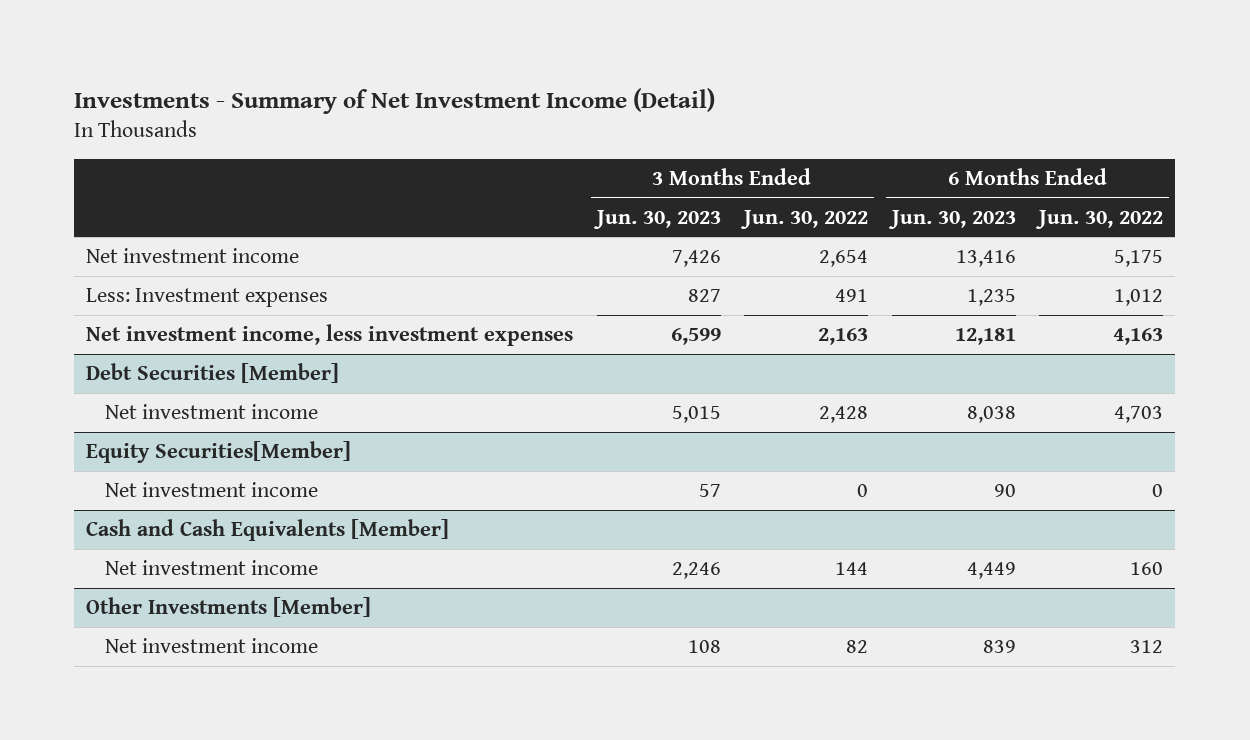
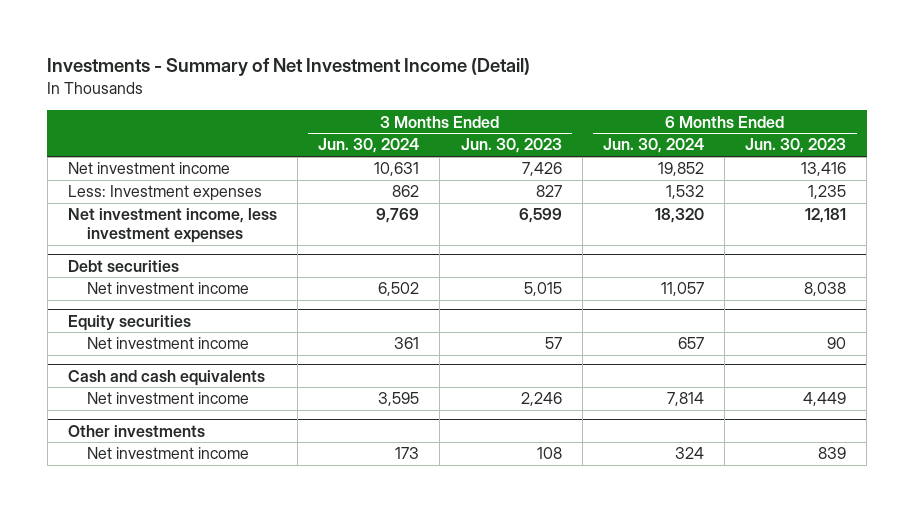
[740,209,869,229] Jun. 30, 2022 -> none
[1035,209,1164,229] Jun. 30, 2022 -> none
none -> [318,138,420,154] Jun. 30, 2024
none -> [602,138,704,154] Jun. 30, 2024
[86,362,340,383] Debt Securities [Member] -> [67,259,179,272] Debt securities
[86,440,352,463] Equity Securities[Member] -> [67,314,191,331] Equity securities
[86,518,450,541] Cash and Cash Equivalents [Member] -> [67,369,265,386] Cash and cash equivalents
[86,596,372,617] Other Investments [Member] -> [67,424,205,437] Other investments

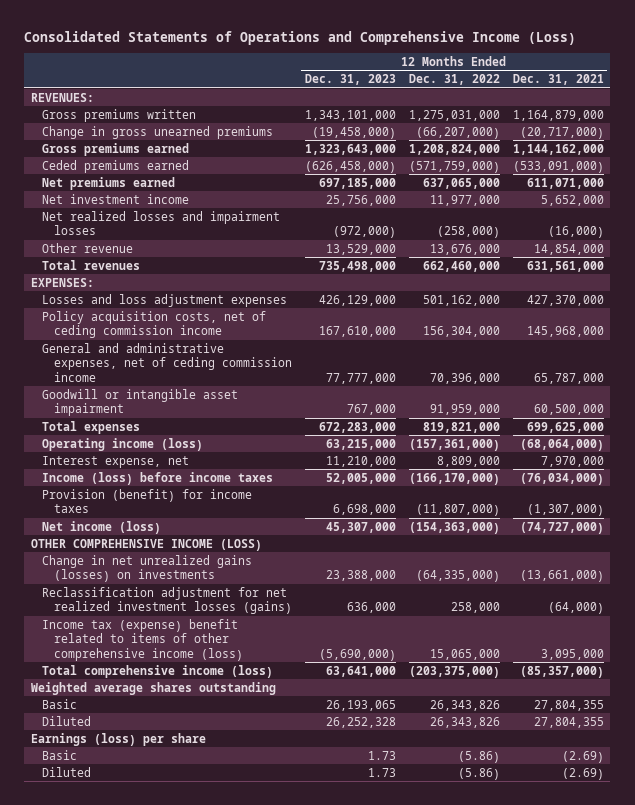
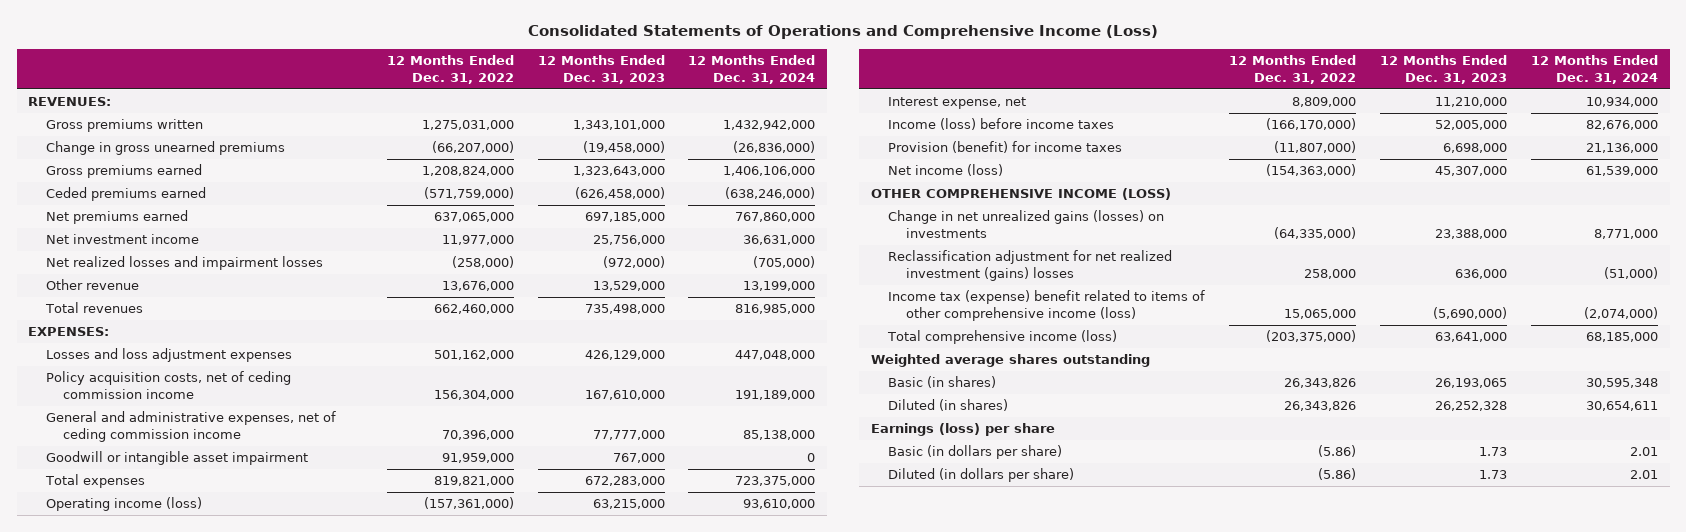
[512,74,604,86] Dec. 31, 2021 -> none
none -> [688,55,816,84] 12 Months Ended Dec. 31, 2024
[42,586,292,615] Reclassification adjustment for net realized investment losses (gains) -> [888,250,1173,281] Reclassification adjustment for net realized investment (gains) losses
[42,698,78,709] Basic -> [888,376,997,389] Basic (in shares)
[42,715,92,726] Diluted -> [888,399,1009,412] Diluted (in shares)
[42,749,78,760] Basic -> [888,445,1063,460] Basic (in dollars per share)
[42,766,92,777] Diluted -> [888,468,1075,483] Diluted (in dollars per share)

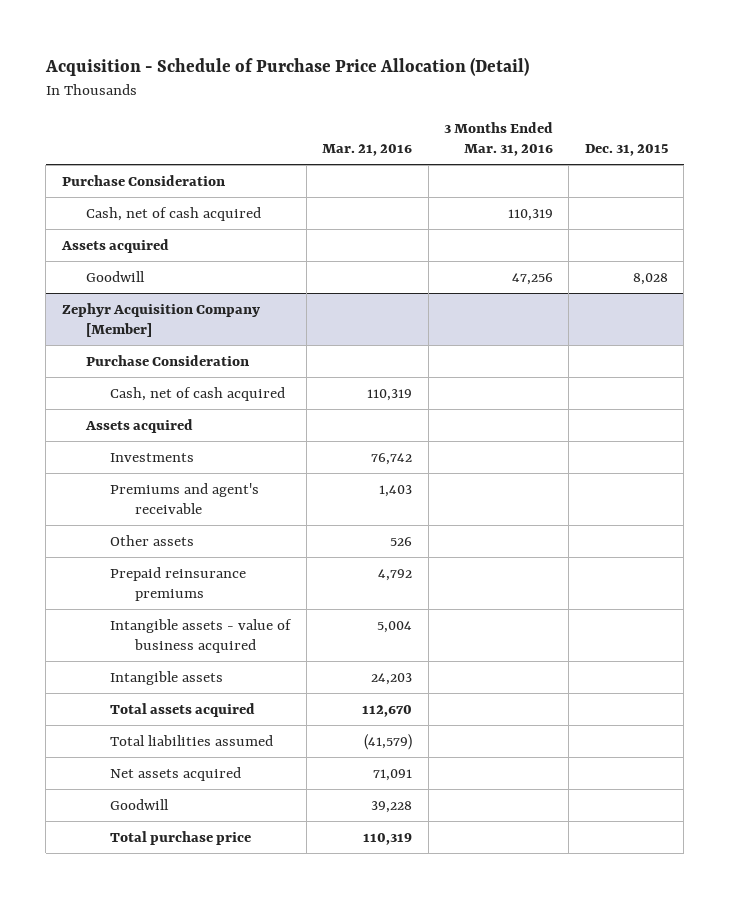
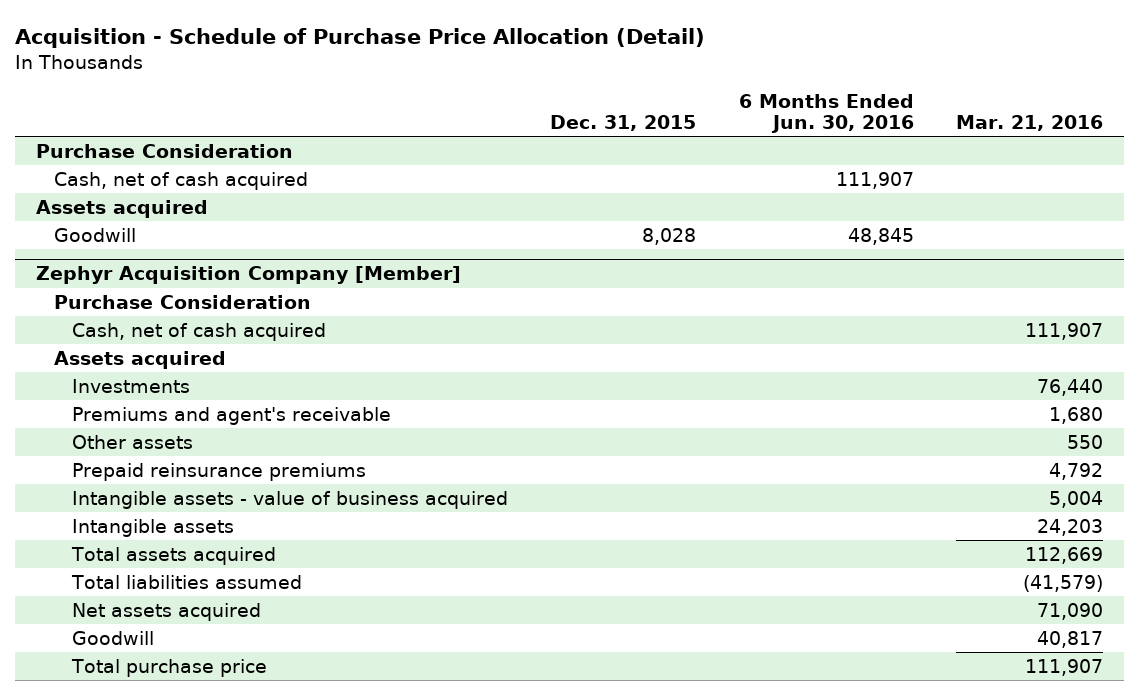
[444,121,554,156] 3 Months Ended Mar. 31, 2016 -> none
none -> [738,93,914,134] 6 Months Ended Jun. 30, 2016
[367,388,413,401] 110,319 -> [1024,322,1103,340] 111,907
[371,452,413,465] 76,742 -> [1036,378,1103,396] 76,440
[379,484,413,497] 1,403 -> [1048,406,1103,424] 1,680
[390,536,413,546] 526 -> [1066,434,1103,449] 550
[362,704,413,717] 112,670 -> [1024,546,1103,564] 112,669
[373,768,413,781] 71,091 -> [1036,602,1103,620] 71,090
[371,800,413,813] 39,228 -> [1036,630,1103,648] 40,817
[363,832,413,845] 110,319 -> [1024,658,1103,676] 111,907

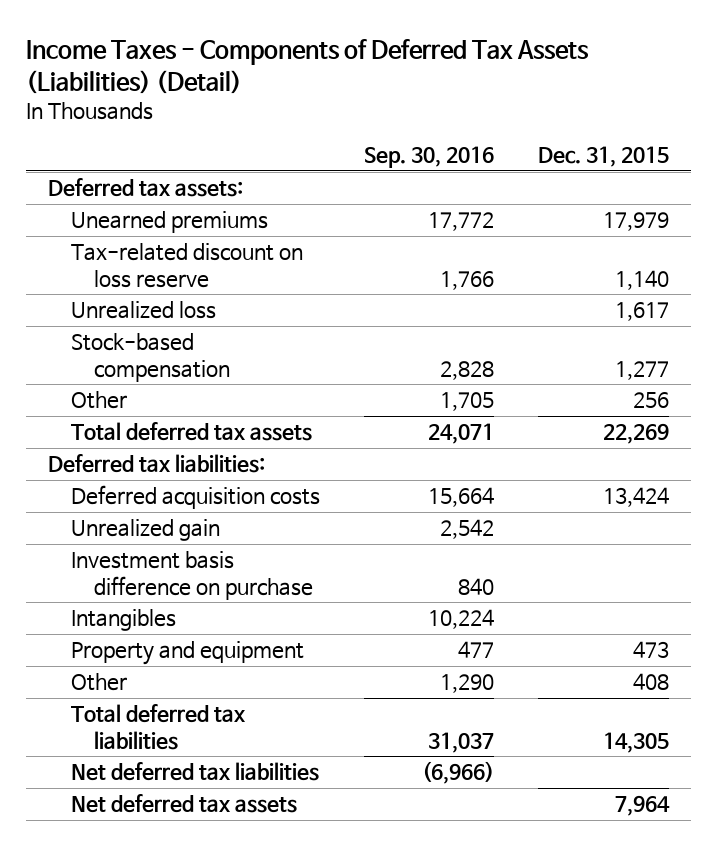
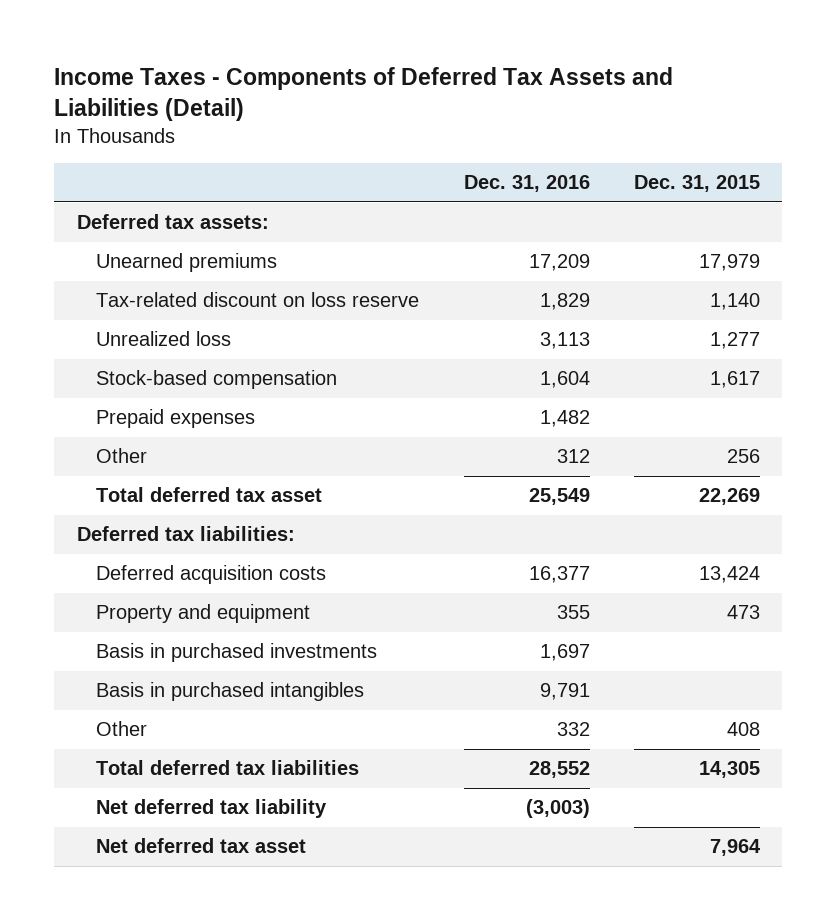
[25,39,589,95] Income Taxes - Components of Deferred Tax Assets (Liabilities) (Detail) -> [54,67,674,121] Income Taxes - Components of Deferred Tax Assets and Liabilities (Detail)
[363,146,494,169] Sep. 30, 2016 -> none
none -> [463,175,590,193] Dec. 31, 2016
[615,302,670,322] 1,617 -> [710,332,761,350] 1,277
[615,360,670,380] 1,277 -> [710,371,761,389] 1,617
none -> [96,409,256,429] Prepaid expenses
[70,422,312,442] Total deferred tax assets -> [96,487,323,503] Total deferred tax asset
[70,519,220,542] Unrealized gain -> none
[70,551,313,600] Investment basis difference on purchase -> none
[70,609,176,632] Intangibles -> none
none -> [96,643,378,663] Basis in purchased investments
none -> [96,682,365,702] Basis in purchased intangibles
[70,762,319,782] Net deferred tax liabilities -> [96,799,328,819] Net deferred tax liability
[70,794,297,814] Net deferred tax assets -> [96,838,307,854] Net deferred tax asset

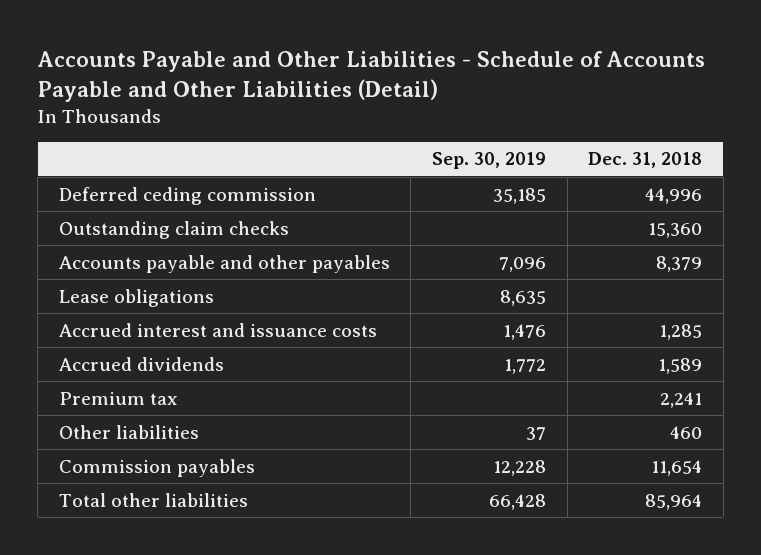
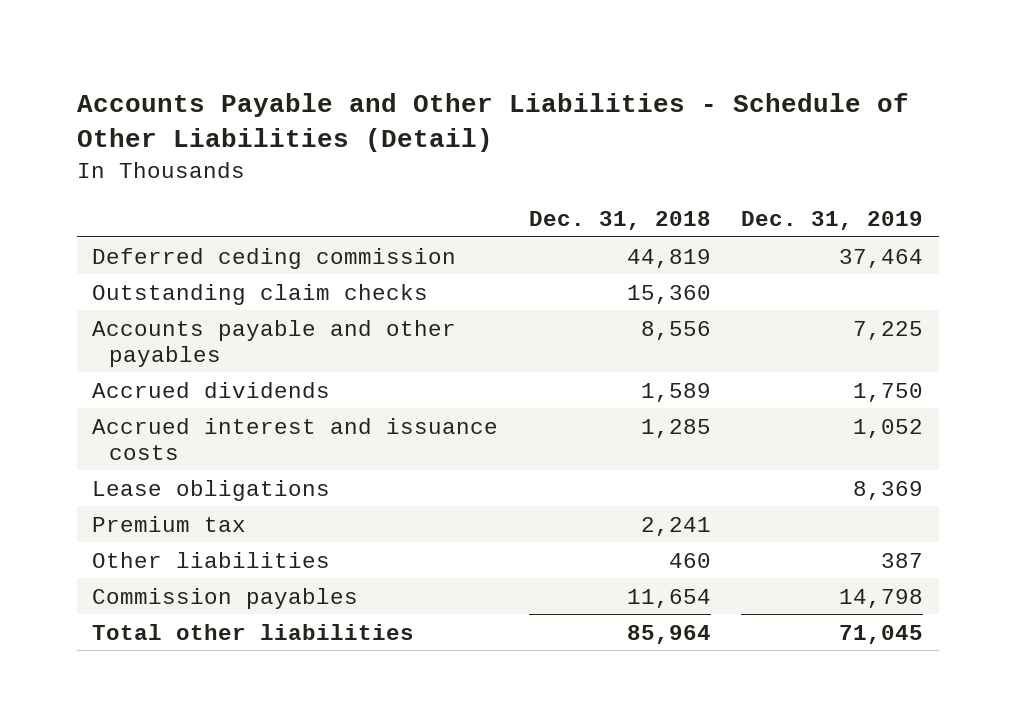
[37,51,705,102] Accounts Payable and Other Liabilities - Schedule of Accounts Payable and Other Liabilities (Detail) -> [77,93,910,153] Accounts Payable and Other Liabilities - Schedule of Other Liabilities (Detail)
[432,152,547,170] Sep. 30, 2019 -> none
none -> [741,211,924,231] Dec. 31, 2019
[645,187,703,204] 44,996 -> [626,248,711,268] 44,819
[656,255,703,272] 8,379 -> [640,320,711,340] 8,556
[58,322,377,337] Accrued interest and issuance costs -> [92,417,499,460] Accrued interest and issuance costs
[58,288,214,307] Lease obligations -> [92,479,331,501] Lease obligations

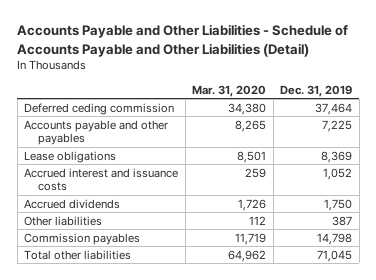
[77,93,910,153] Accounts Payable and Other Liabilities - Schedule of Other Liabilities (Detail) -> [17,24,349,57] Accounts Payable and Other Liabilities - Schedule of Accounts Payable and Other Liabilities (Detail)
[528,211,711,231] Dec. 31, 2018 -> none
none -> [192,84,267,97] Mar. 31, 2020
[92,283,429,305] Outstanding claim checks -> none
[92,515,247,532] Premium tax -> none
[92,417,499,460] Accrued interest and issuance costs -> [24,167,179,192] Accrued interest and issuance costs
[92,381,331,398] Accrued dividends -> [24,198,121,209] Accrued dividends

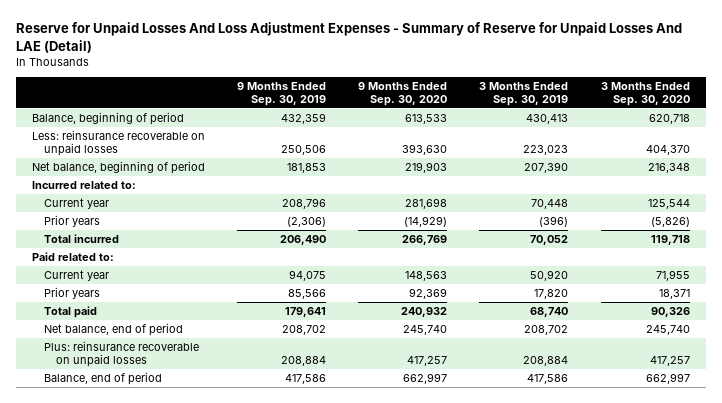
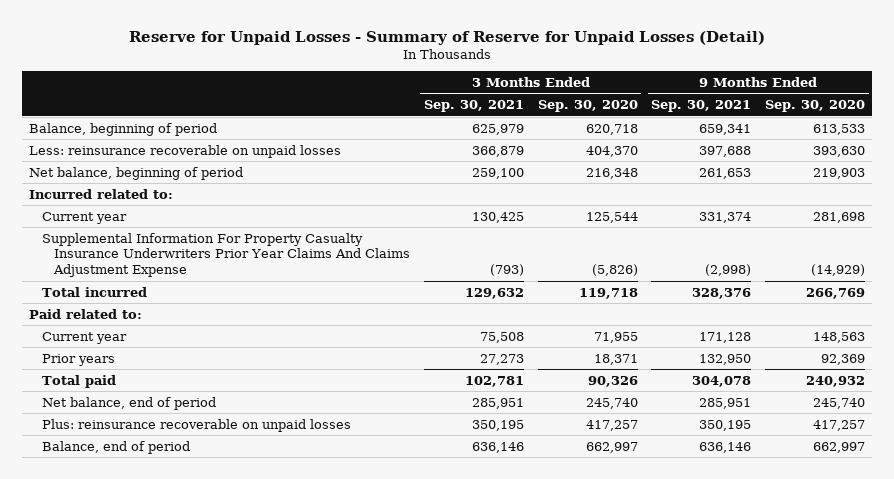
[15,22,682,53] Reserve for Unpaid Losses And Loss Adjustment Expenses - Summary of Reserve for Unpaid Losses And LAE (Detail) -> [129,30,766,45] Reserve for Unpaid Losses - Summary of Reserve for Unpaid Losses (Detail)
[237,81,327,106] 9 Months Ended Sep. 30, 2019 -> none
[479,81,569,106] 3 Months Ended Sep. 30, 2019 -> none
none -> [423,100,524,113] Sep. 30, 2021
none -> [651,100,752,113] Sep. 30, 2021
[44,214,101,227] Prior years -> [41,232,411,278] Supplemental Information For Property Casualty Insurance Underwriters Prior Year Claims And Claims Adjustment Expense

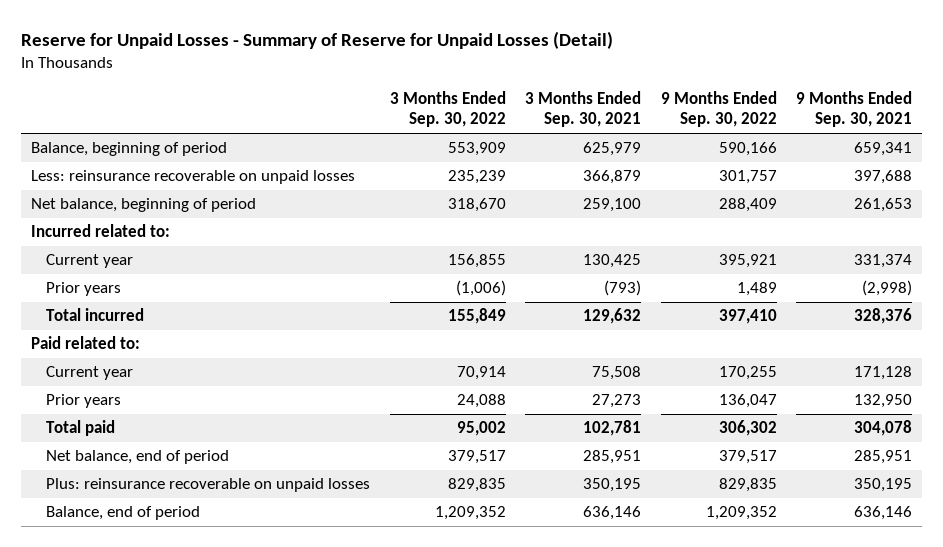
[537,100,638,113] Sep. 30, 2020 -> none
[765,100,866,113] Sep. 30, 2020 -> none
none -> [389,90,506,128] 3 Months Ended Sep. 30, 2022
none -> [660,90,777,128] 9 Months Ended Sep. 30, 2022
[41,232,411,278] Supplemental Information For Property Casualty Insurance Underwriters Prior Year Claims And Claims Adjustment Expense -> [46,282,122,297] Prior years

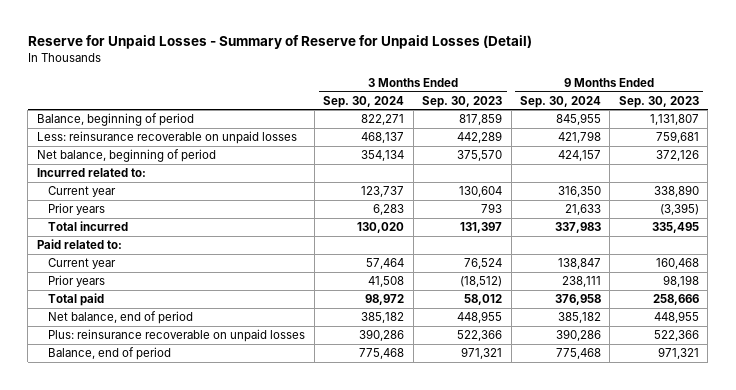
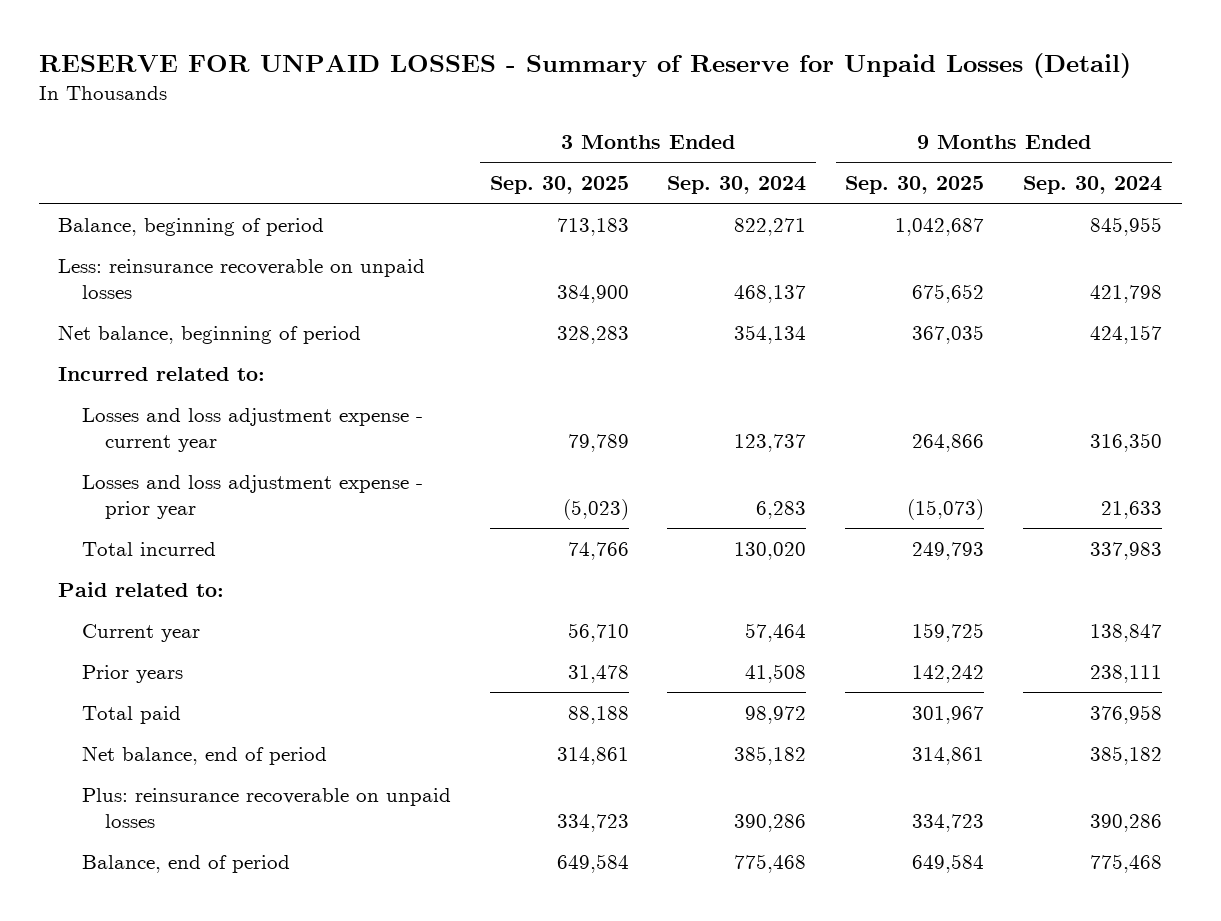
[27,35,532,50] Reserve for Unpaid Losses - Summary of Reserve for Unpaid Losses (Detail) -> [38,52,1131,78] RESERVE FOR UNPAID LOSSES - Summary of Reserve for Unpaid Losses (Detail)
[422,95,503,108] Sep. 30, 2023 -> none
[618,95,699,108] Sep. 30, 2023 -> none
none -> [489,175,629,194] Sep. 30, 2025
none -> [845,175,985,194] Sep. 30, 2025
[48,186,117,198] Current year -> [81,407,423,453] Losses and loss adjustment expense - current year
[48,203,106,216] Prior years -> [81,474,423,520] Losses and loss adjustment expense - prior year

